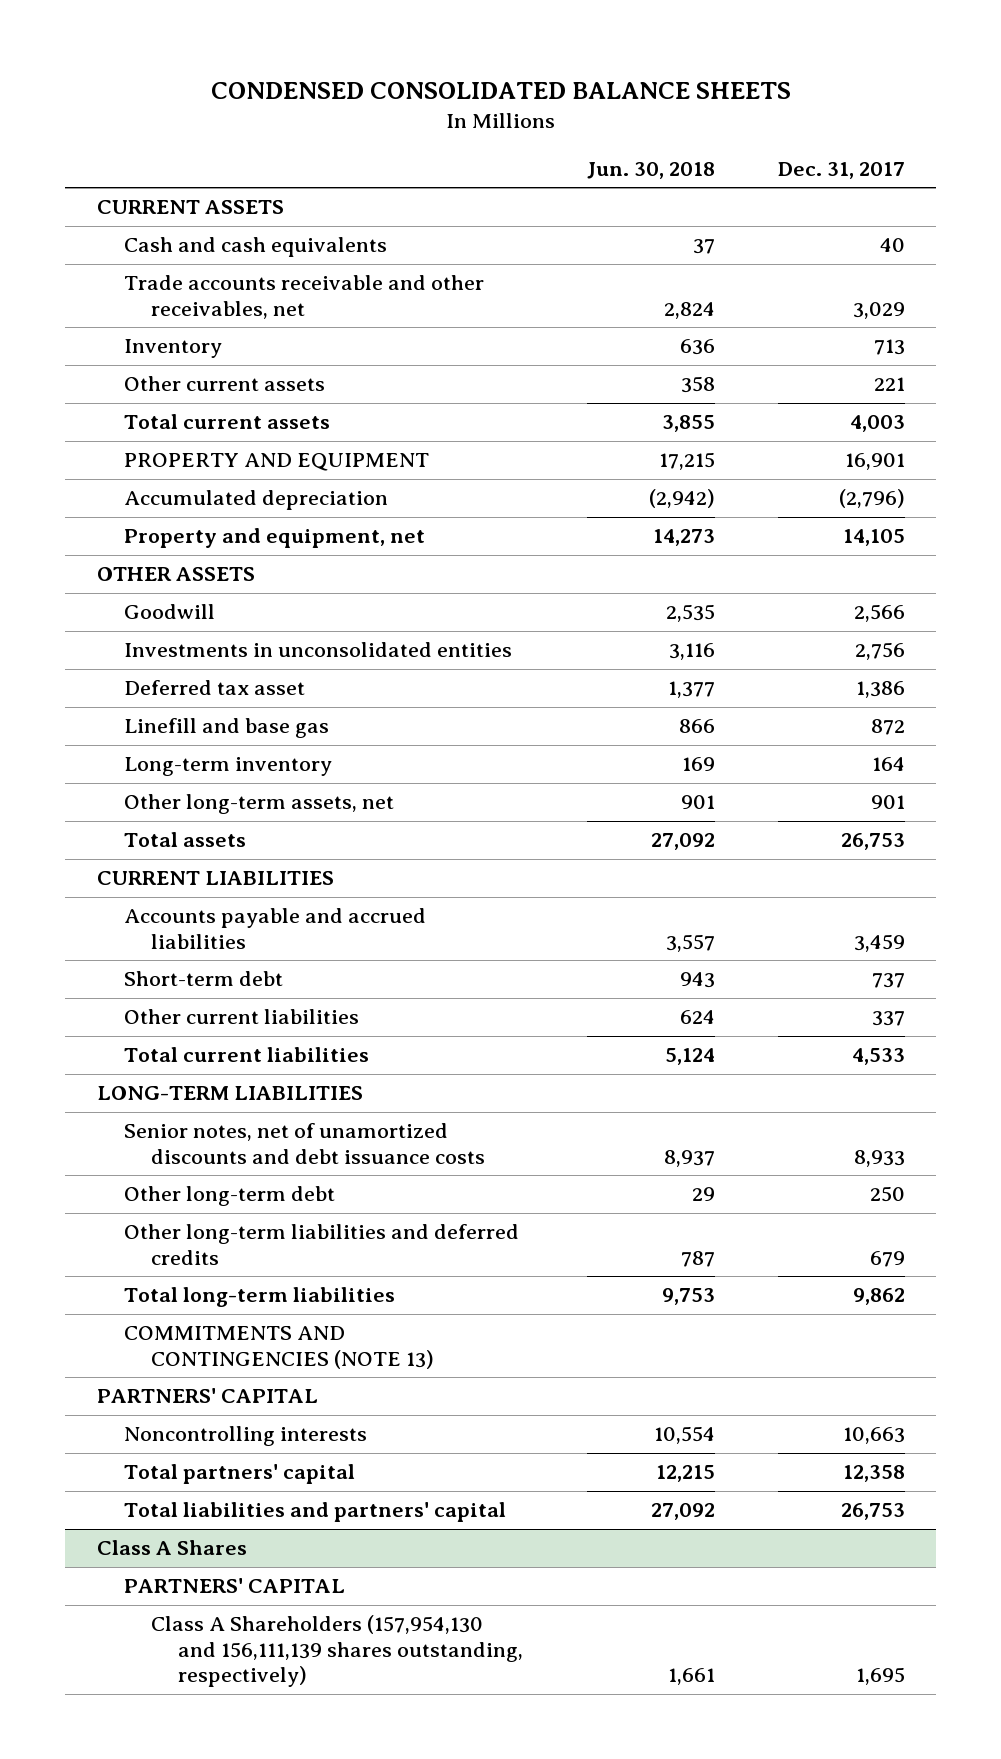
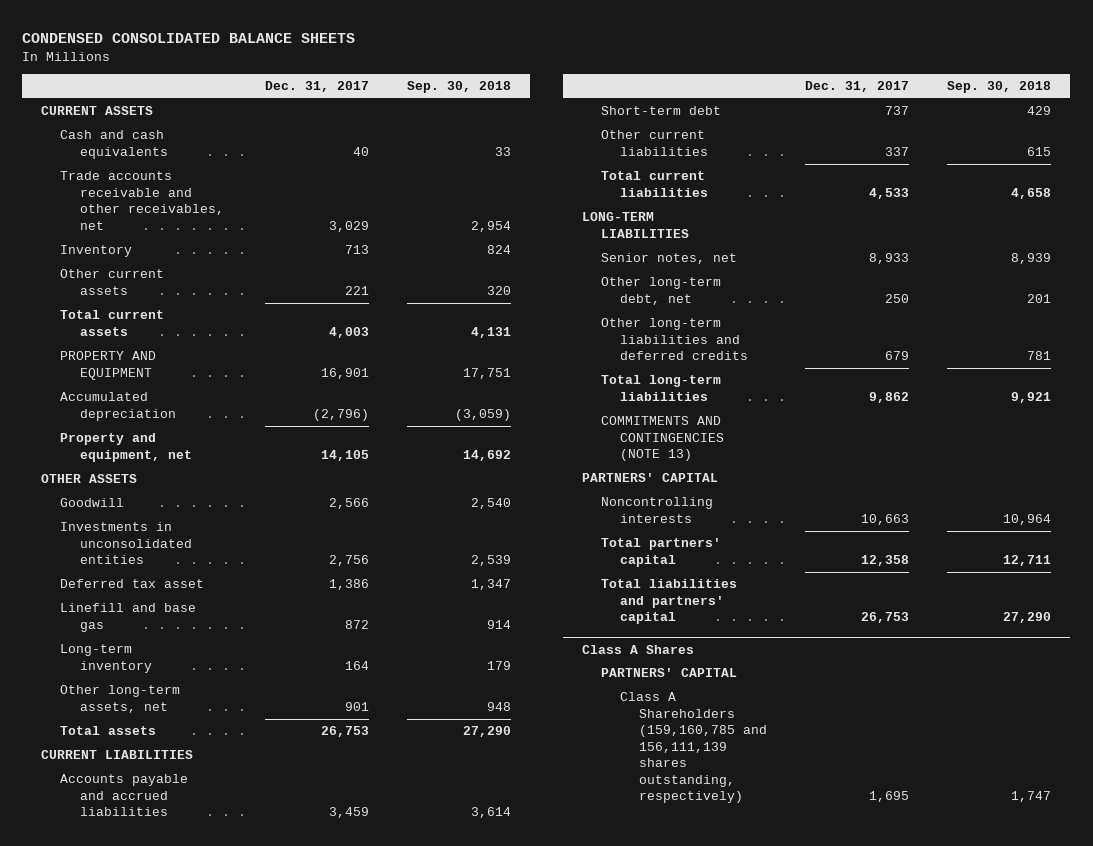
[586,161,715,179] Jun. 30, 2018 -> none
none -> [406,81,511,94] Sep. 30, 2018
[123,1123,486,1164] Senior notes, net of unamortized discounts and debt issuance costs -> [600,253,737,265] Senior notes, net
[123,1186,335,1207] Other long-term debt -> [600,277,721,305] Other long-term debt, net
[151,1615,524,1688] Class A Shareholders (157,954,130 and 156,111,139 shares outstanding, respectively) -> [619,692,768,804] Class A Shareholders (159,160,785 and 156,111,139 shares outstanding, respectively)

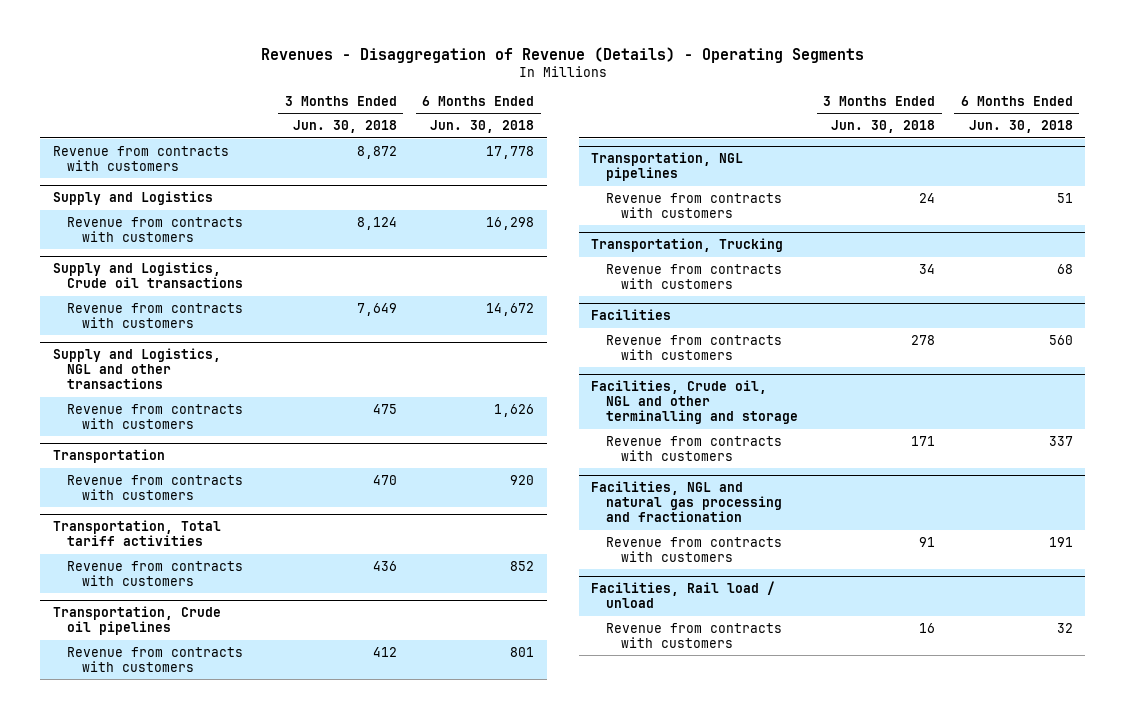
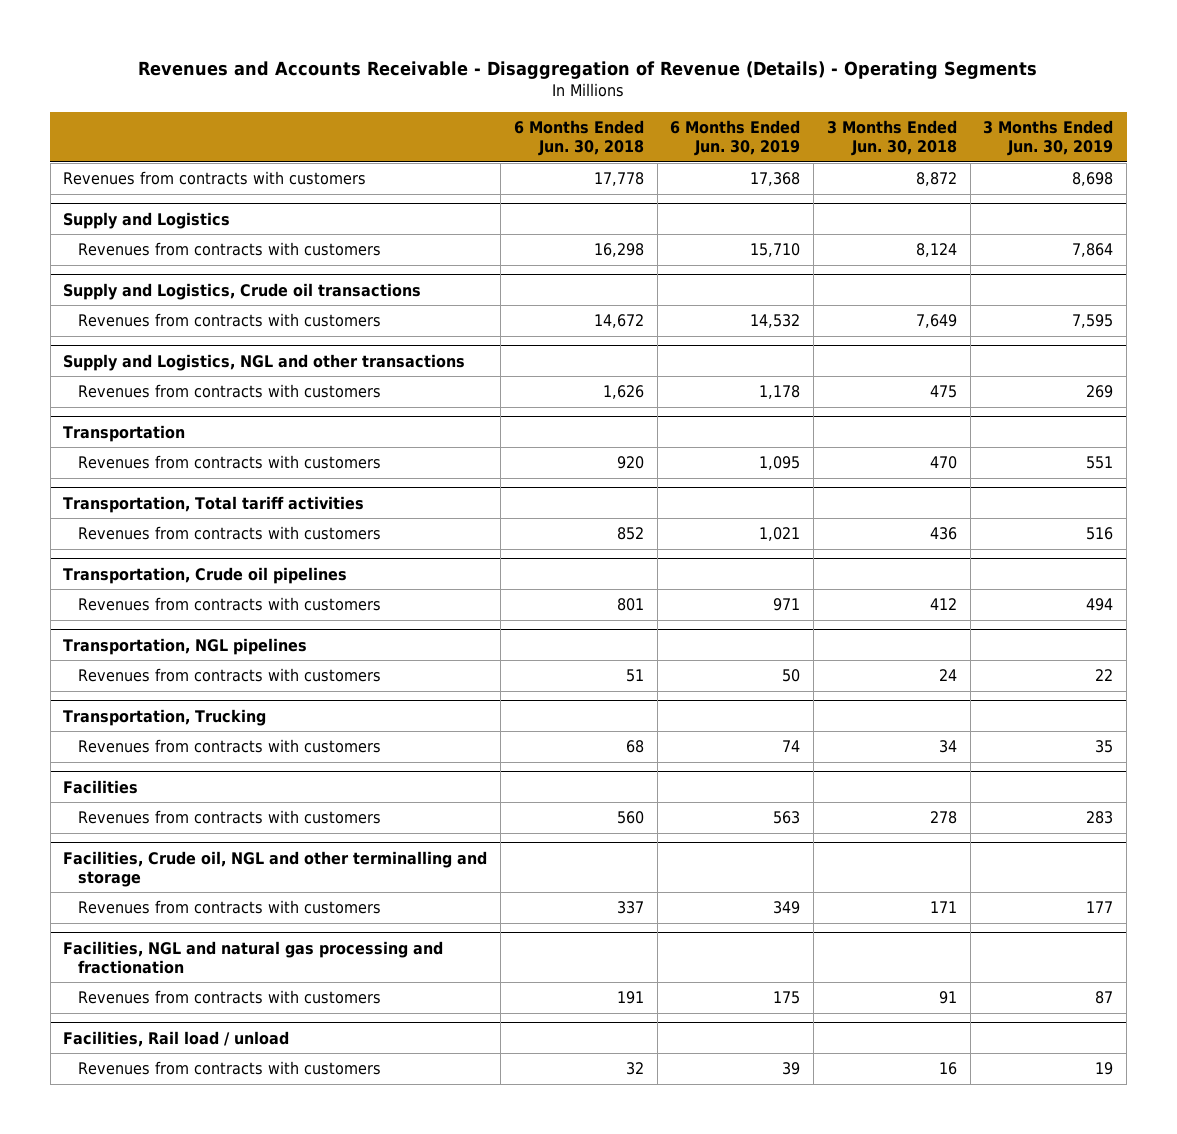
[260,46,864,63] Revenues - Disaggregation of Revenue (Details) - Operating Segments -> [138,60,1038,79] Revenues and Accounts Receivable - Disaggregation of Revenue (Details) - Operating Segments
none -> [670,119,801,157] 6 Months Ended Jun. 30, 2019
none -> [983,119,1114,157] 3 Months Ended Jun. 30, 2019
[52,145,229,171] Revenue from contracts with customers -> [63,171,367,186] Revenues from contracts with customers
[67,216,244,242] Revenue from contracts with customers -> [78,242,382,257] Revenues from contracts with customers
[67,302,244,328] Revenue from contracts with customers -> [78,313,382,328] Revenues from contracts with customers
[67,403,244,429] Revenue from contracts with customers -> [78,384,382,399] Revenues from contracts with customers
[67,474,244,500] Revenue from contracts with customers -> [78,455,382,470] Revenues from contracts with customers
[67,560,244,586] Revenue from contracts with customers -> [78,526,382,541] Revenues from contracts with customers
[67,646,244,672] Revenue from contracts with customers -> [78,597,382,612] Revenues from contracts with customers
[605,192,782,218] Revenue from contracts with customers -> [78,668,382,683] Revenues from contracts with customers
[605,263,782,289] Revenue from contracts with customers -> [78,739,382,754] Revenues from contracts with customers
[605,334,782,360] Revenue from contracts with customers -> [78,810,382,825] Revenues from contracts with customers
[605,435,782,461] Revenue from contracts with customers -> [78,900,382,915] Revenues from contracts with customers
[605,536,782,562] Revenue from contracts with customers -> [78,990,382,1005] Revenues from contracts with customers
[605,622,782,648] Revenue from contracts with customers -> [78,1061,382,1076] Revenues from contracts with customers

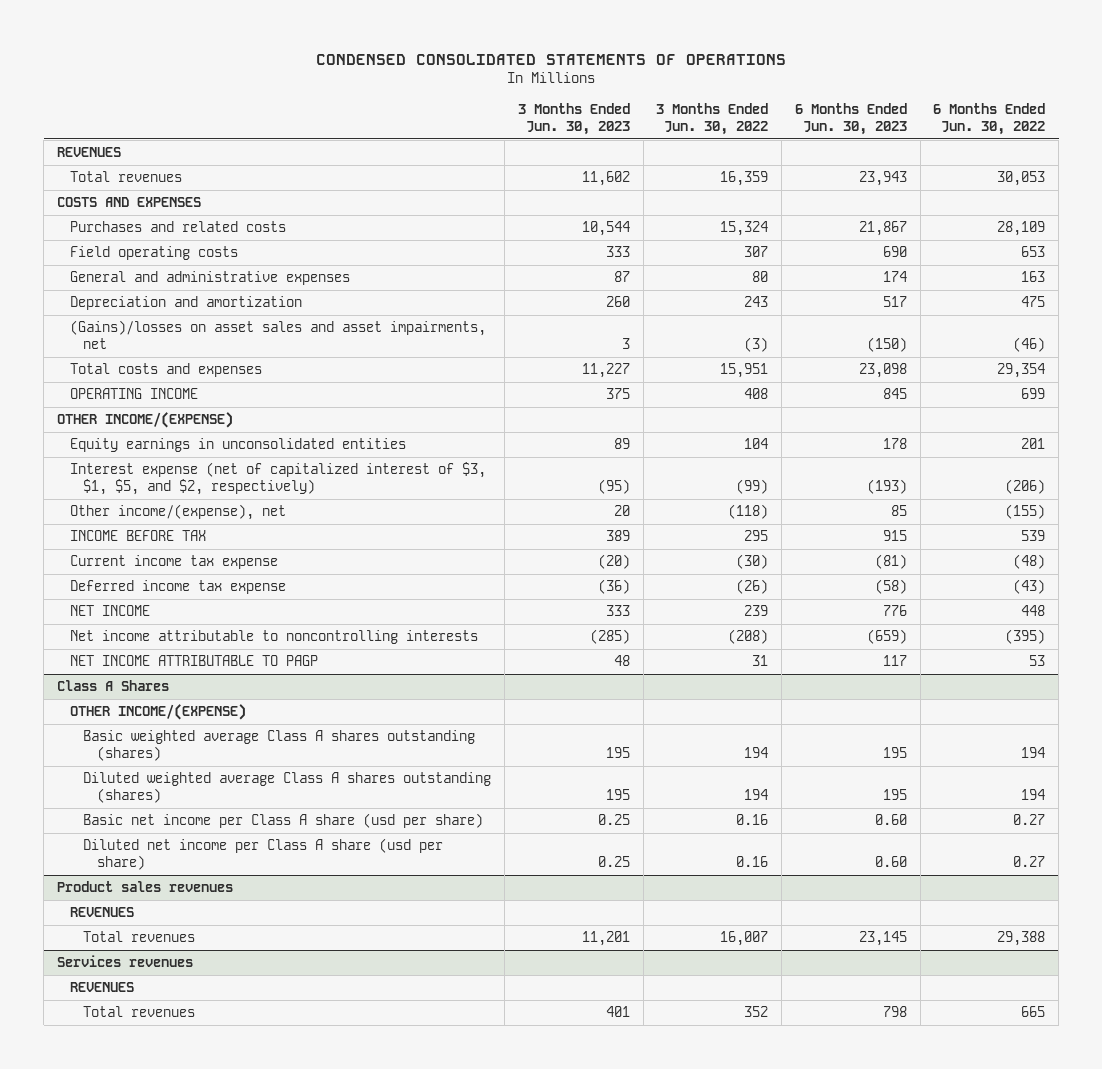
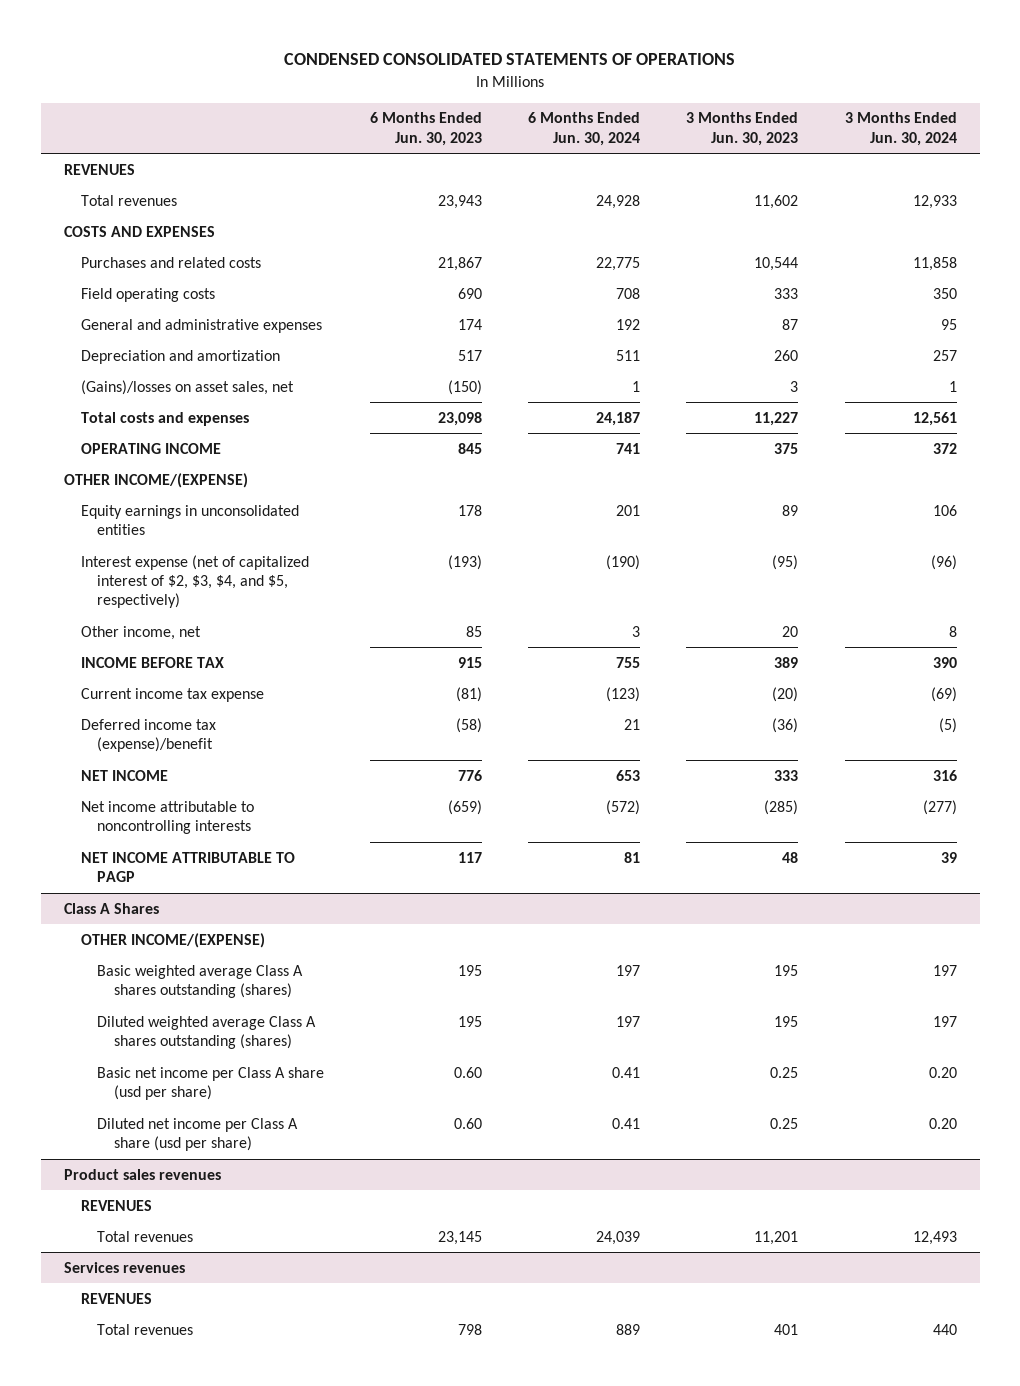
[656,103,769,135] 3 Months Ended Jun. 30, 2022 -> none
[933,103,1046,135] 6 Months Ended Jun. 30, 2022 -> none
none -> [528,112,641,146] 6 Months Ended Jun. 30, 2024
none -> [844,112,957,146] 3 Months Ended Jun. 30, 2024
[70,320,487,350] (Gains)/losses on asset sales and asset impairments, net -> [80,379,294,395] (Gains)/losses on asset sales, net
[70,462,487,496] Interest expense (net of capitalized interest of $3, $1, $5, and $2, respectively) -> [80,554,309,608] Interest expense (net of capitalized interest of $2, $3, $4, and $5, respectively)
[70,504,287,521] Other income/(expense), net -> [80,625,201,640] Other income, net
[70,580,287,595] Deferred income tax expense -> [80,718,216,752] Deferred income tax (expense)/benefit

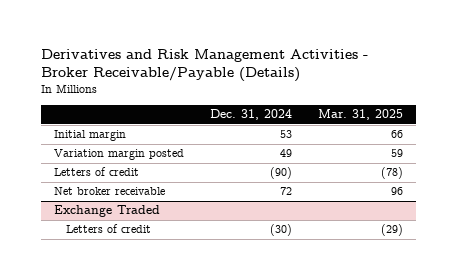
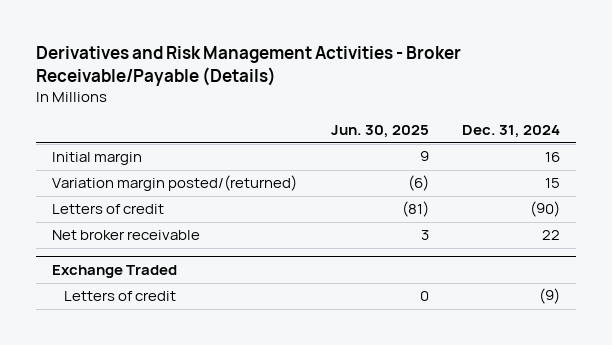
[318,109,404,121] Mar. 31, 2025 -> none
none -> [330,125,429,139] Jun. 30, 2025
[280,130,293,139] 53 -> [544,152,560,163] 16
[53,149,184,161] Variation margin posted -> [52,175,298,192] Variation margin posted/(returned)
[280,149,293,158] 49 -> [544,178,560,189] 15
[280,187,293,196] 72 -> [541,230,560,241] 22
[270,224,293,237] (30) -> [538,288,560,305] (9)

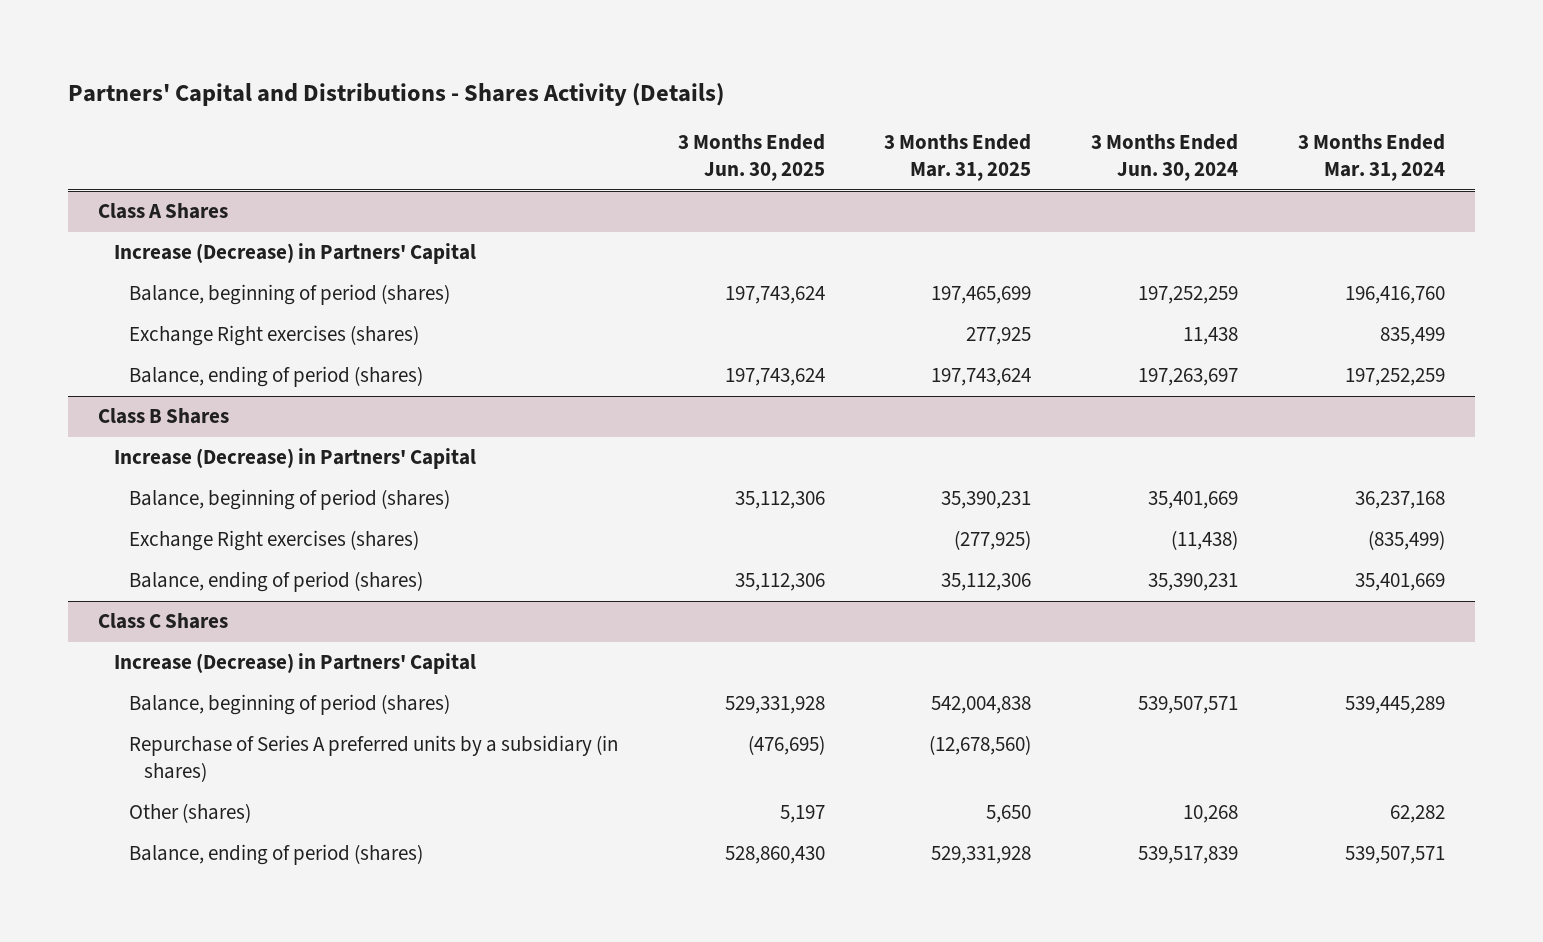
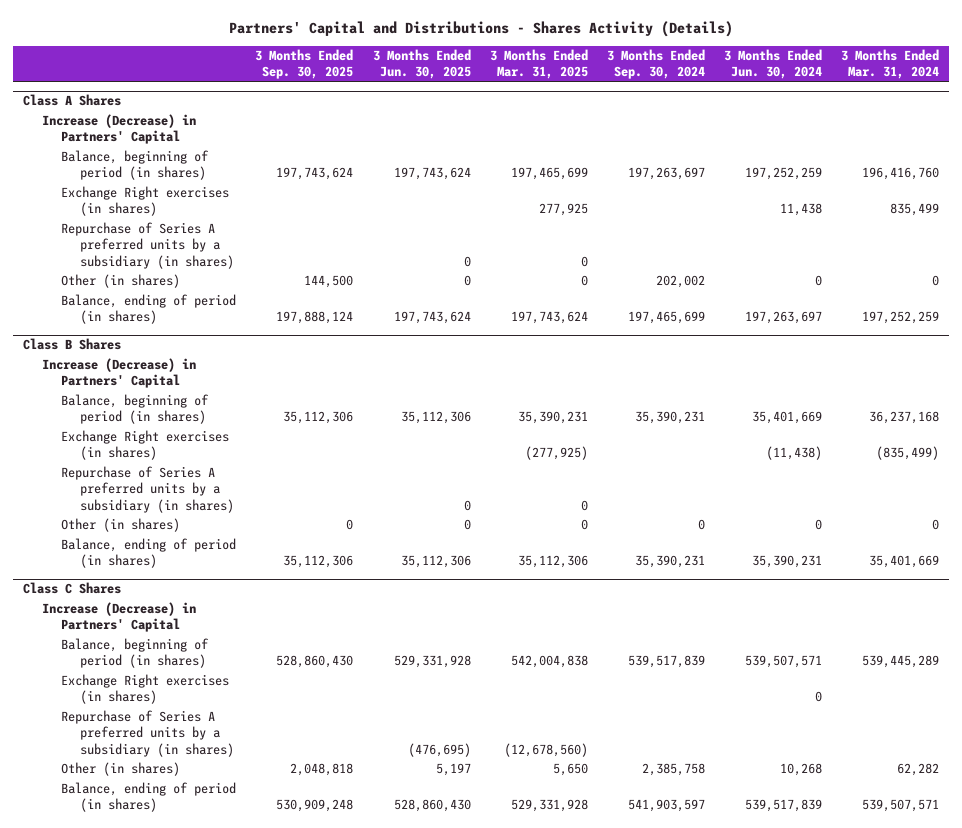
none -> [255,49,354,80] 3 Months Ended Sep. 30, 2025
none -> [606,49,705,80] 3 Months Ended Sep. 30, 2024
[128,284,450,306] Balance, beginning of period (shares) -> [61,150,210,181] Balance, beginning of period (in shares)
[128,325,419,347] Exchange Right exercises (shares) -> [61,186,230,217] Exchange Right exercises (in shares)
none -> [61,222,235,269] Repurchase of Series A preferred units by a subsidiary (in shares)
none -> [61,274,181,289] Other (in shares)
[128,366,423,388] Balance, ending of period (shares) -> [61,294,237,325] Balance, ending of period (in shares)
[128,489,450,511] Balance, beginning of period (shares) -> [61,394,210,425] Balance, beginning of period (in shares)
[128,530,419,552] Exchange Right exercises (shares) -> [61,430,230,461] Exchange Right exercises (in shares)
none -> [61,466,235,513] Repurchase of Series A preferred units by a subsidiary (in shares)
none -> [61,518,181,533] Other (in shares)
[128,571,423,593] Balance, ending of period (shares) -> [61,538,237,569] Balance, ending of period (in shares)
[128,694,450,716] Balance, beginning of period (shares) -> [61,638,210,669] Balance, beginning of period (in shares)
none -> [61,674,230,705] Exchange Right exercises (in shares)
[128,803,251,824] Other (shares) -> [61,762,181,777] Other (in shares)
[128,844,423,866] Balance, ending of period (shares) -> [61,782,237,813] Balance, ending of period (in shares)

